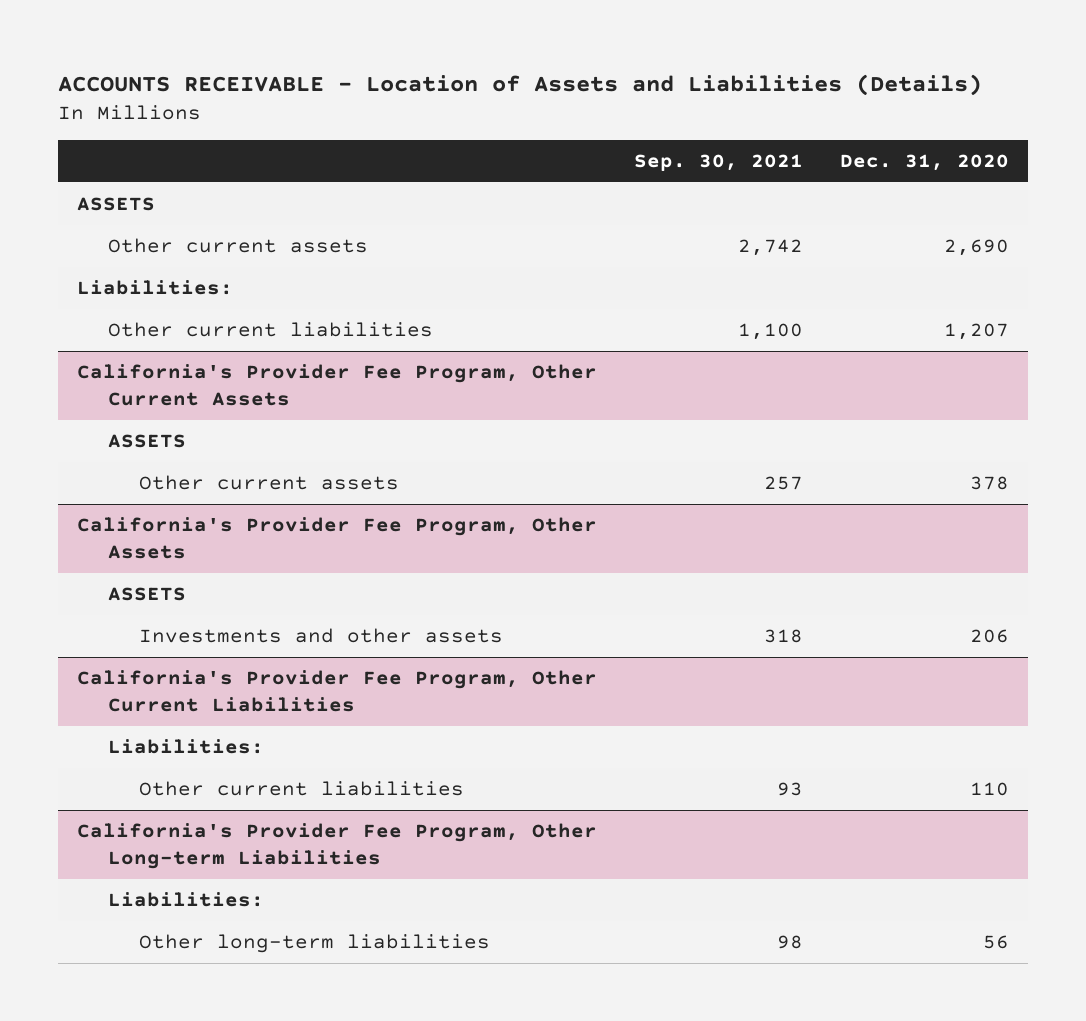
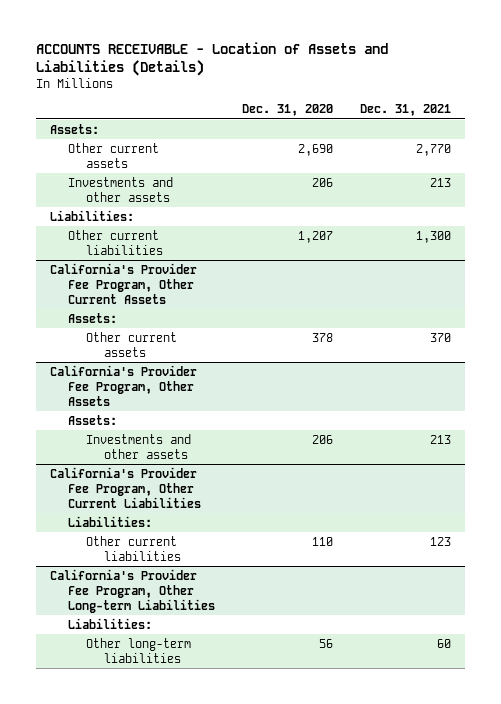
[634,154,804,172] Sep. 30, 2021 -> none
none -> [360,104,452,117] Dec. 31, 2021
[76,197,155,212] ASSETS -> [49,123,99,134] Assets:
none -> [67,176,173,202] Investments and other assets
[107,434,186,449] ASSETS -> [67,312,117,323] Assets:
[107,587,186,602] ASSETS -> [67,414,117,425] Assets:

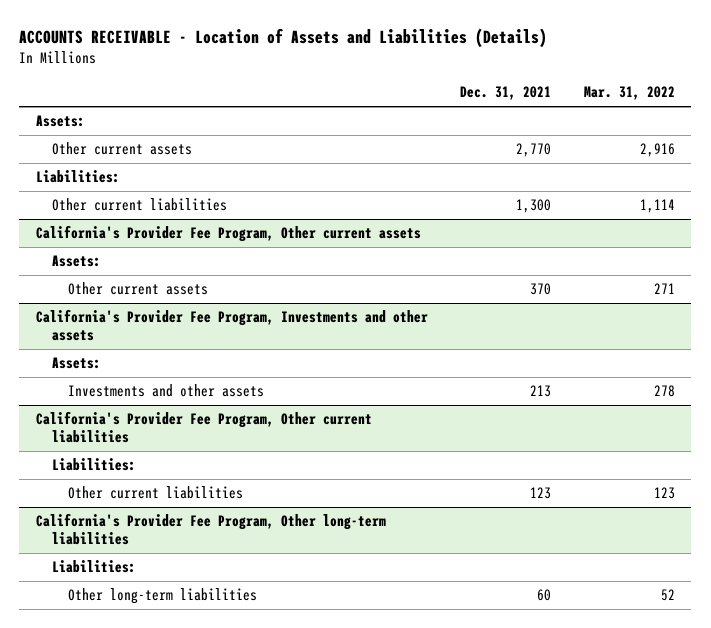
[242,104,334,117] Dec. 31, 2020 -> none
none -> [583,86,675,101] Mar. 31, 2022
[67,176,173,202] Investments and other assets -> none
[49,262,197,304] California's Provider Fee Program, Other Current Assets -> [35,225,421,243] California's Provider Fee Program, Other current assets
[49,364,197,406] California's Provider Fee Program, Other Assets -> [35,309,428,342] California's Provider Fee Program, Investments and other assets
[49,466,201,508] California's Provider Fee Program, Other Current Liabilities -> [35,411,372,444] California's Provider Fee Program, Other current liabilities
[49,568,215,613] California's Provider Fee Program, Other Long-term Liabilities -> [35,513,386,546] California's Provider Fee Program, Other long-term liabilities

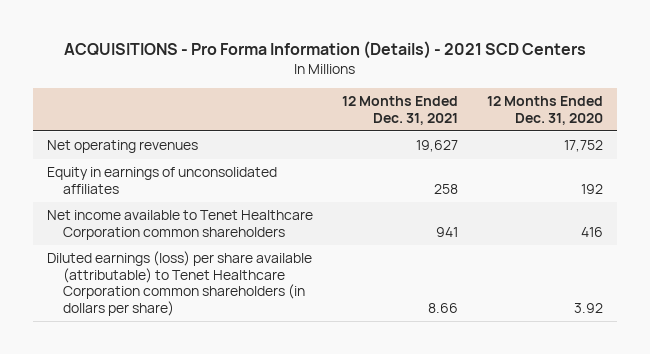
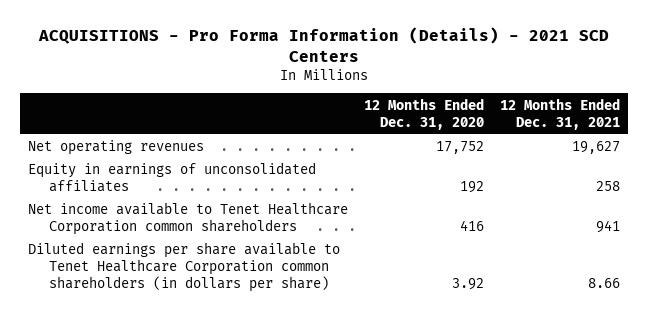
[47,251,313,316] Diluted earnings (loss) per share available (attributable) to Tenet Healthcare Corporation common shareholders (in dollars per share) -> [28,242,341,293] Diluted earnings per share available to Tenet Healthcare Corporation common shareholders (in dollars per share)

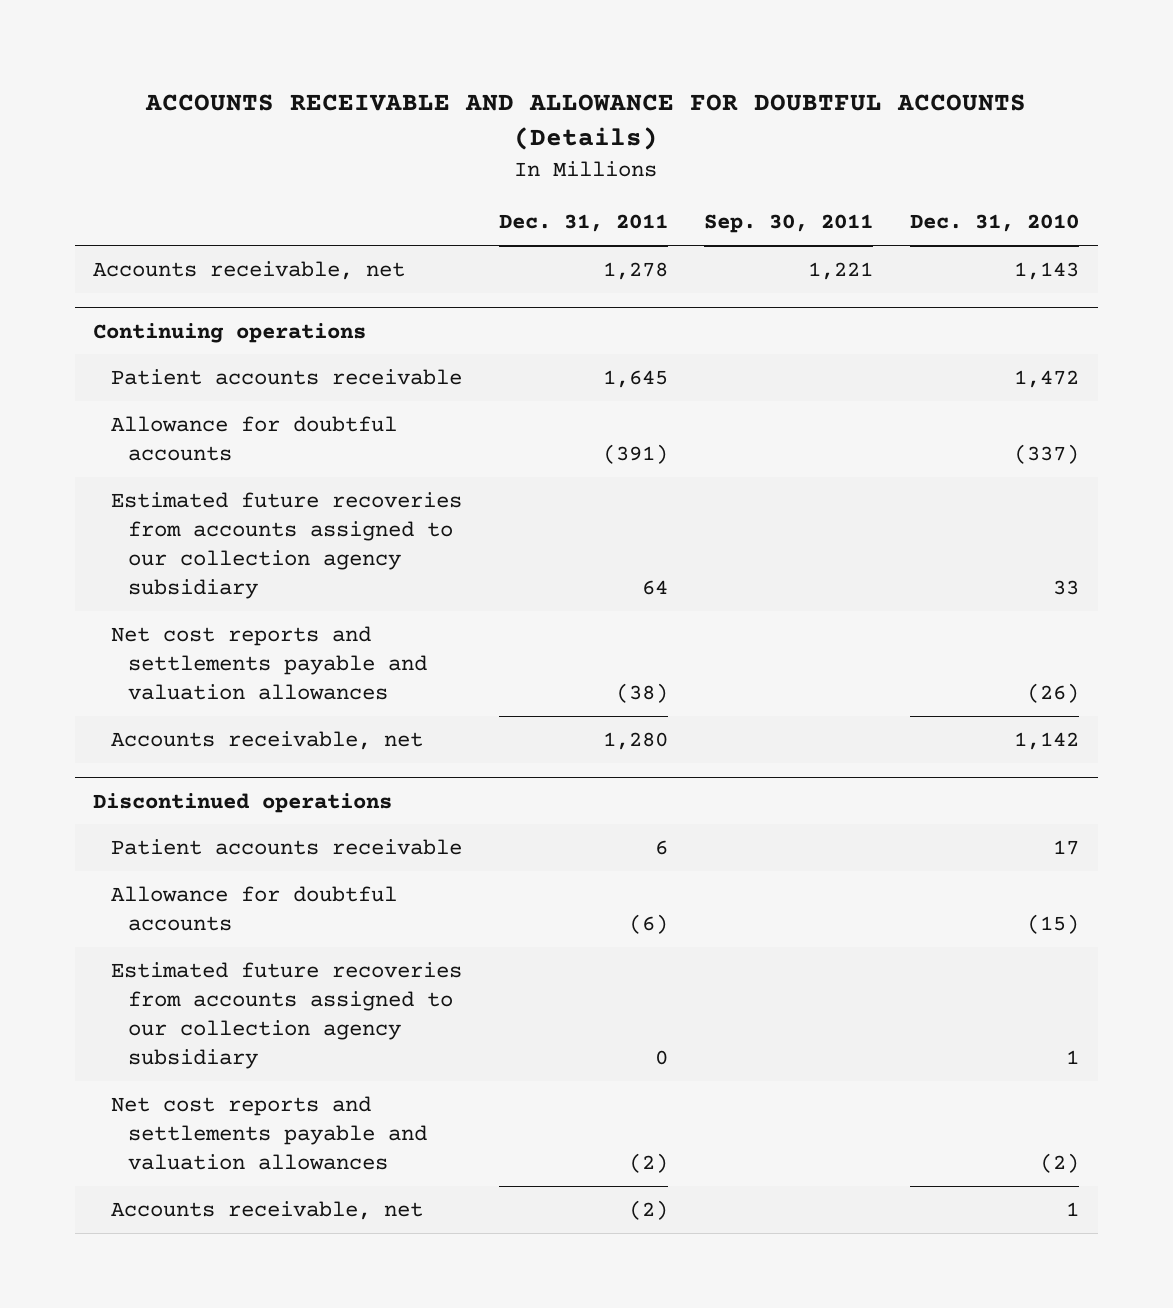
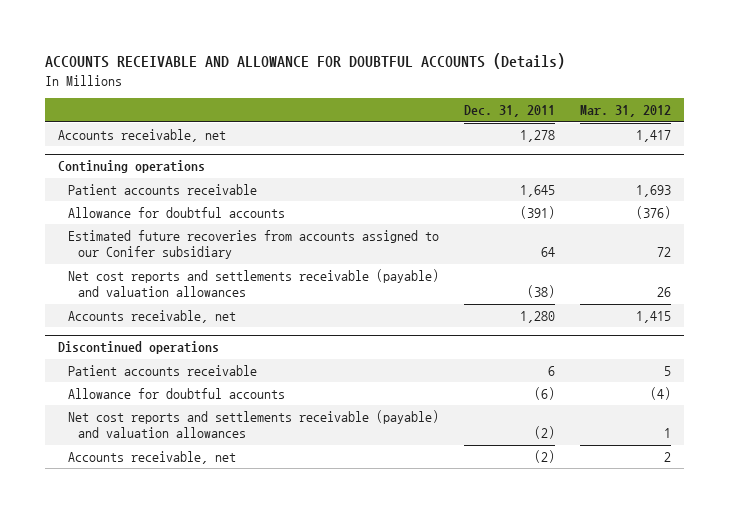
[704,214,874,234] Sep. 30, 2011 -> none
[910,214,1080,233] Dec. 31, 2010 -> none
none -> [580,105,672,118] Mar. 31, 2012
[110,492,462,599] Estimated future recoveries from accounts assigned to our collection agency subsidiary -> [68,230,440,260] Estimated future recoveries from accounts assigned to our Conifer subsidiary
[110,626,427,700] Net cost reports and settlements payable and valuation allowances -> [68,269,440,298] Net cost reports and settlements receivable (payable) and valuation allowances
[110,962,462,1069] Estimated future recoveries from accounts assigned to our collection agency subsidiary -> none
[110,1096,427,1170] Net cost reports and settlements payable and valuation allowances -> [68,410,440,439] Net cost reports and settlements receivable (payable) and valuation allowances

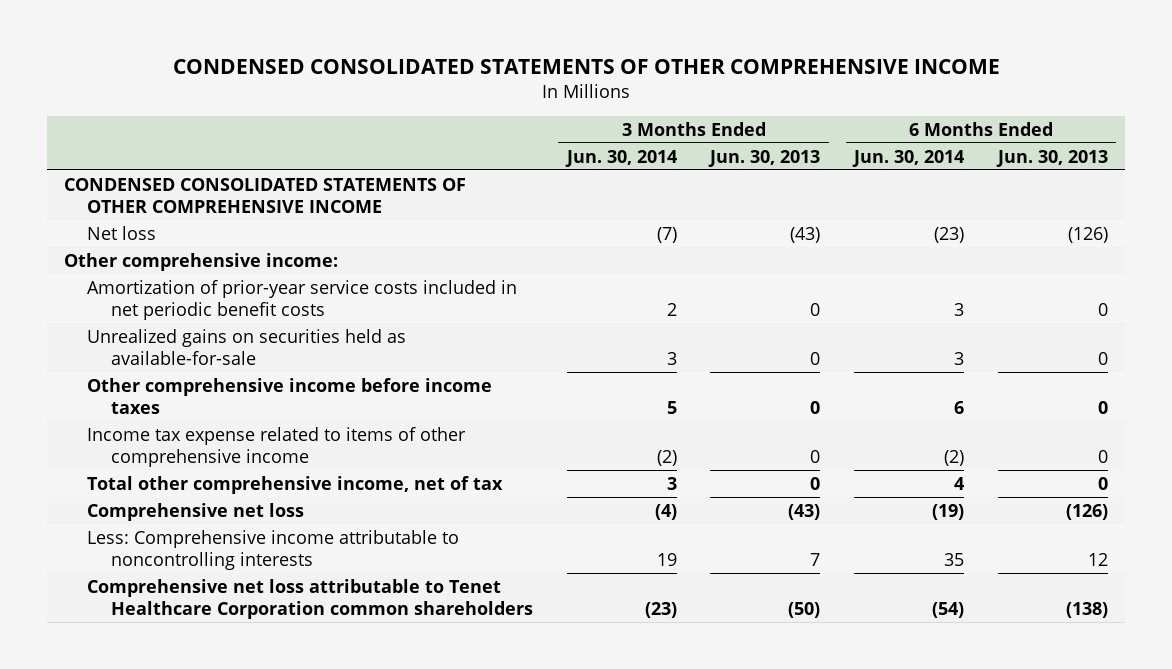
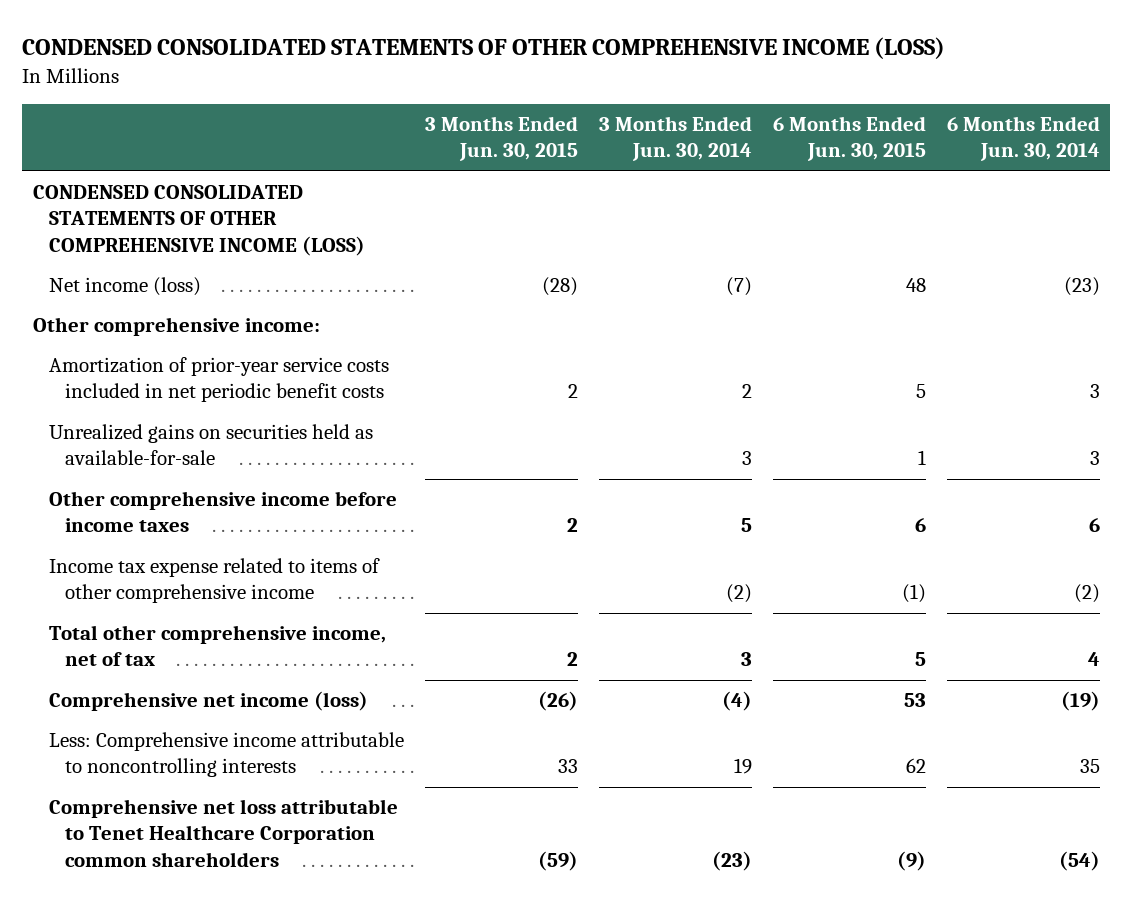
[172,59,1000,75] CONDENSED CONSOLIDATED STATEMENTS OF OTHER COMPREHENSIVE INCOME -> [22,36,946,59] CONDENSED CONSOLIDATED STATEMENTS OF OTHER COMPREHENSIVE INCOME (LOSS)
[708,149,821,167] Jun. 30, 2013 -> none
[995,149,1108,167] Jun. 30, 2013 -> none
none -> [424,116,578,162] 3 Months Ended Jun. 30, 2015
none -> [772,116,926,162] 6 Months Ended Jun. 30, 2015
[63,177,466,214] CONDENSED CONSOLIDATED STATEMENTS OF OTHER COMPREHENSIVE INCOME -> [32,185,365,256] CONDENSED CONSOLIDATED STATEMENTS OF OTHER COMPREHENSIVE INCOME (LOSS)
[87,225,157,240] Net loss -> [48,277,201,297] Net income (loss)
[87,502,305,521] Comprehensive net loss -> [48,691,368,712] Comprehensive net income (loss)

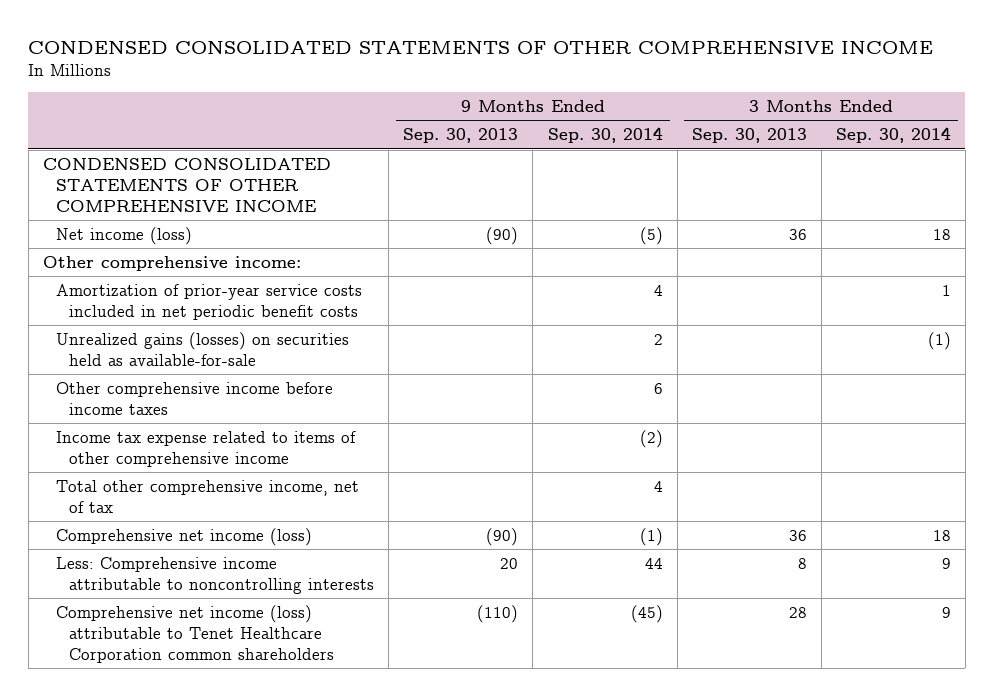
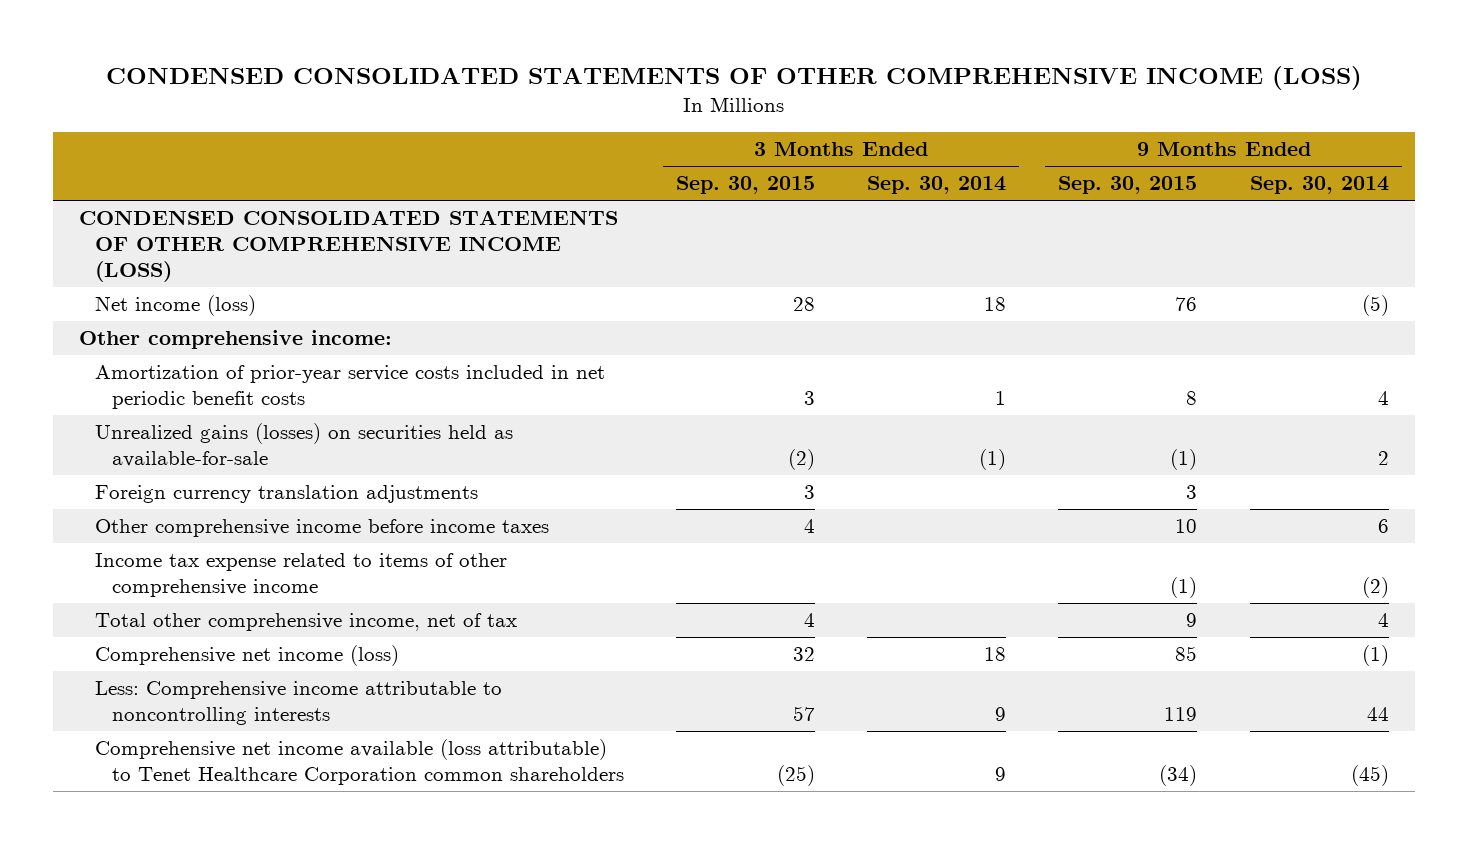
[28,40,934,54] CONDENSED CONSOLIDATED STATEMENTS OF OTHER COMPREHENSIVE INCOME -> [105,66,1362,91] CONDENSED CONSOLIDATED STATEMENTS OF OTHER COMPREHENSIVE INCOME (LOSS)
[403,128,519,144] Sep. 30, 2013 -> none
[691,128,807,144] Sep. 30, 2013 -> none
none -> [676,176,816,195] Sep. 30, 2015
none -> [1058,176,1198,195] Sep. 30, 2015
[42,157,331,212] CONDENSED CONSOLIDATED STATEMENTS OF OTHER COMPREHENSIVE INCOME -> [78,210,618,282] CONDENSED CONSOLIDATED STATEMENTS OF OTHER COMPREHENSIVE INCOME (LOSS)
none -> [95,485,479,504] Foreign currency translation adjustments
[55,604,335,663] Comprehensive net income (loss) attributable to Tenet Healthcare Corporation common shareholders -> [95,739,624,785] Comprehensive net income available (loss attributable) to Tenet Healthcare Corporation common shareholders

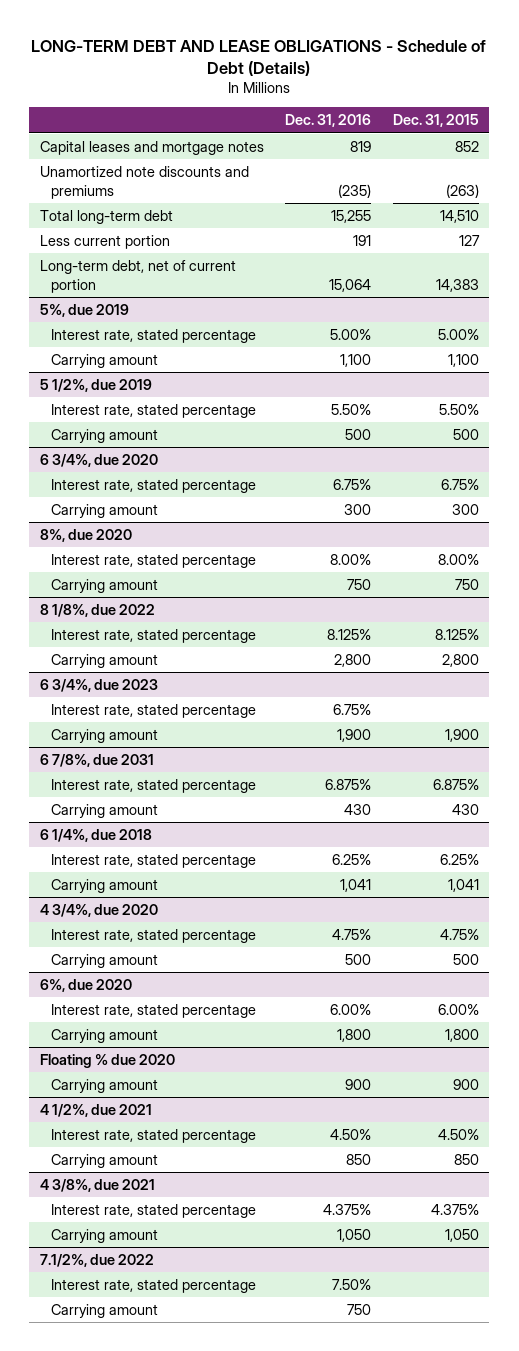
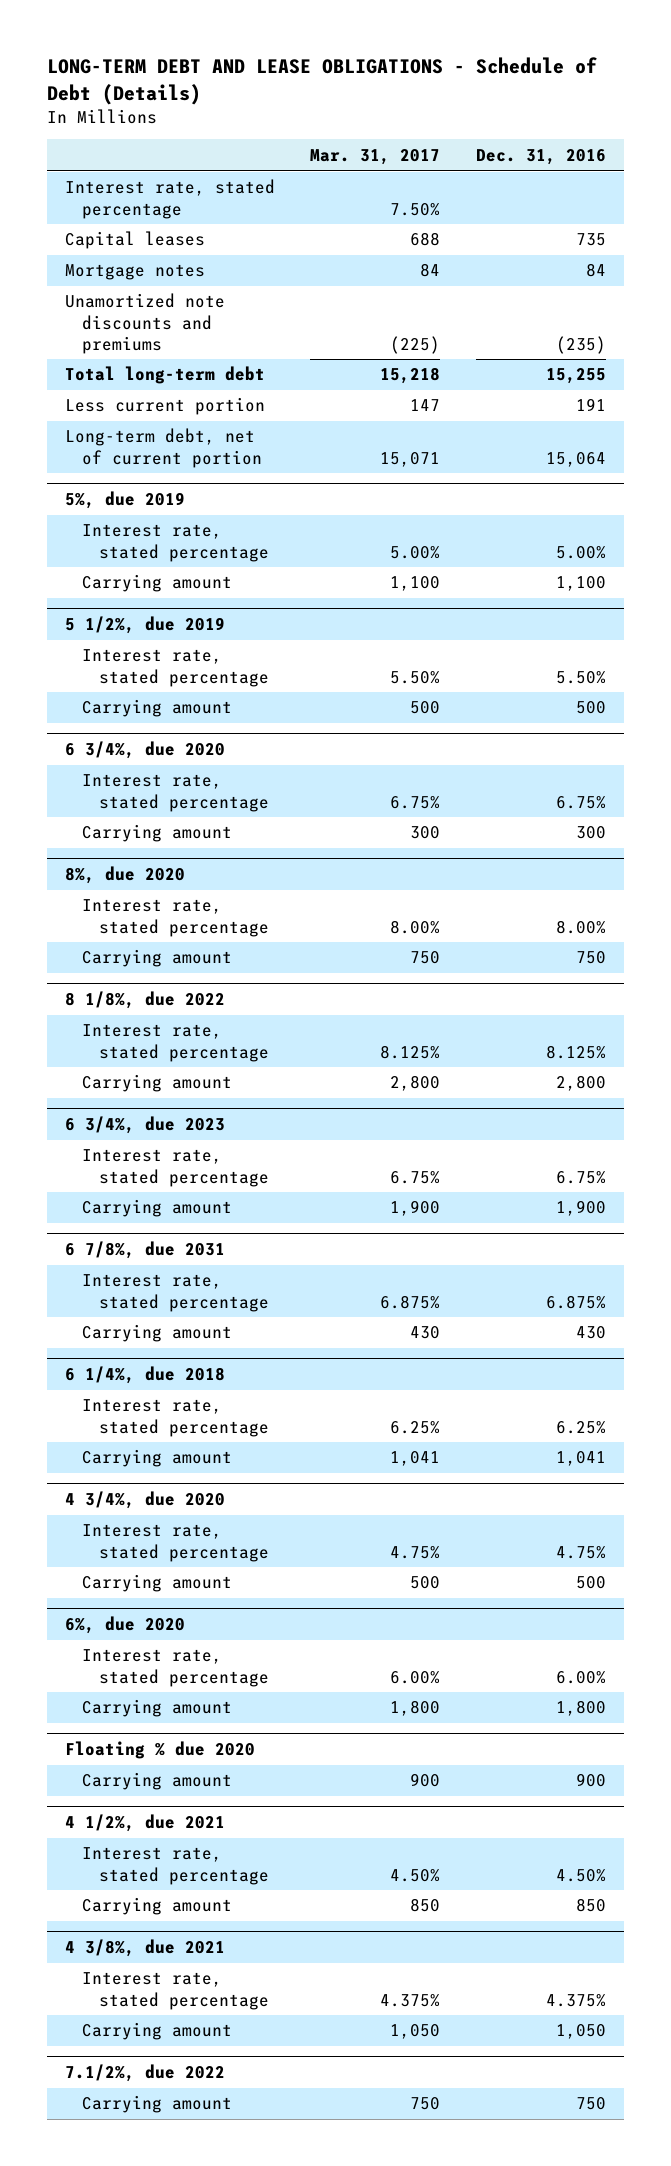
[392,114,479,128] Dec. 31, 2015 -> none
none -> [310,148,441,165] Mar. 31, 2017
none -> [64,179,275,219] Interest rate, stated percentage
[40,140,265,155] Capital leases and mortgage notes -> [64,231,205,250] Capital leases
[350,140,372,152] 819 -> [575,233,606,247] 735
none -> [64,264,205,281] Mortgage notes
[50,1278,256,1293] Interest rate, stated percentage -> none

